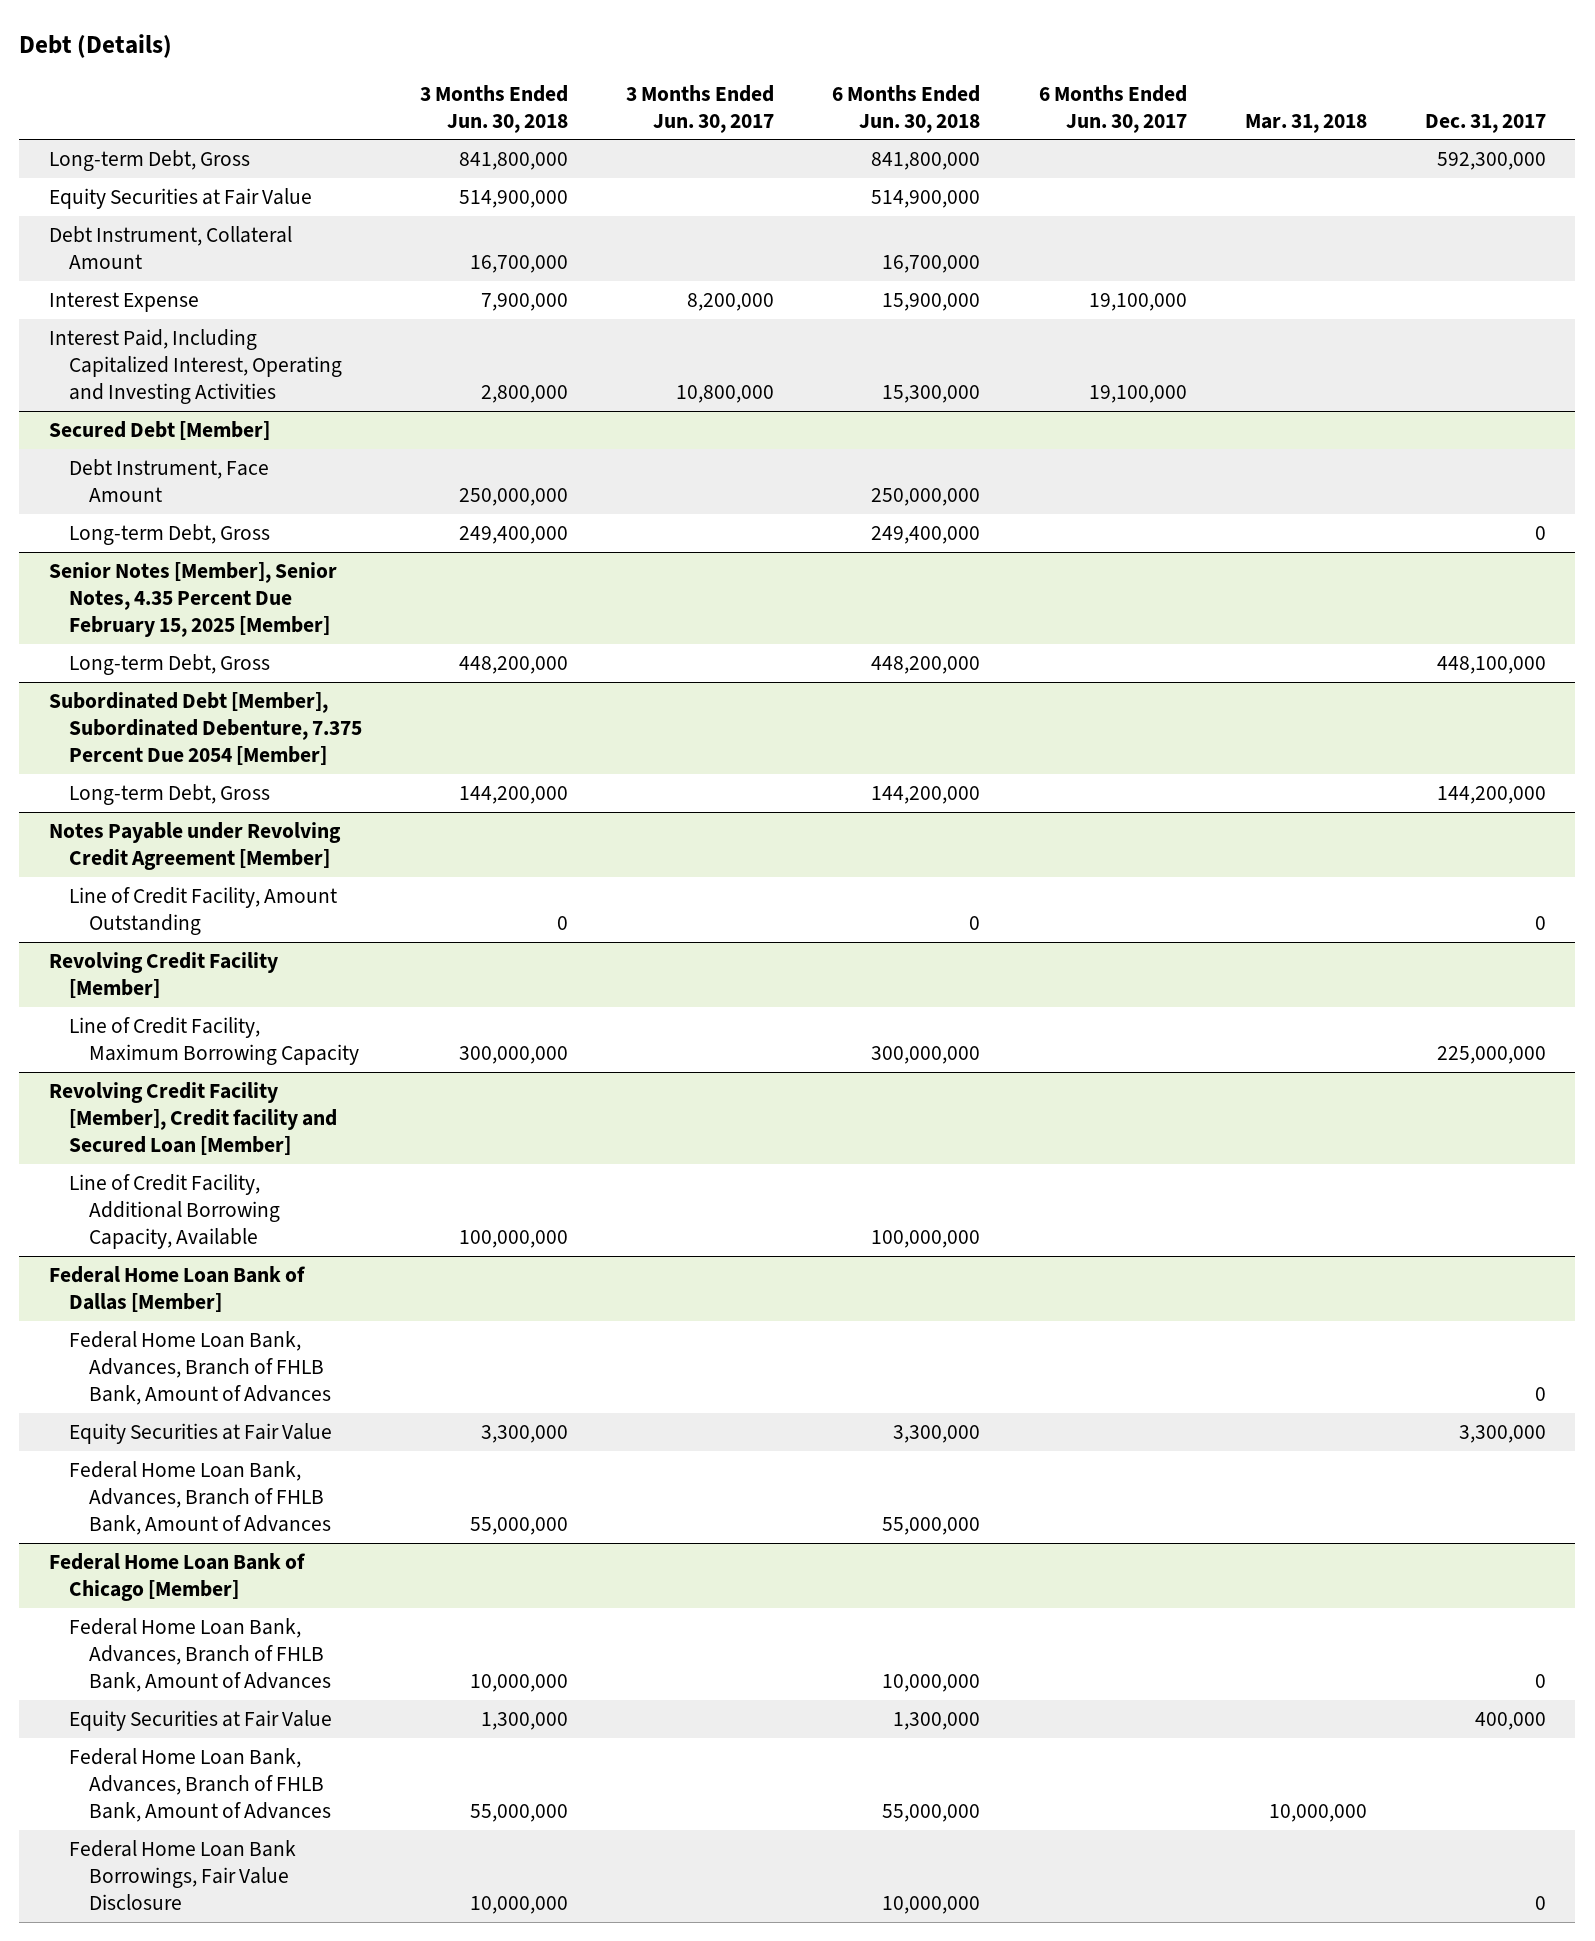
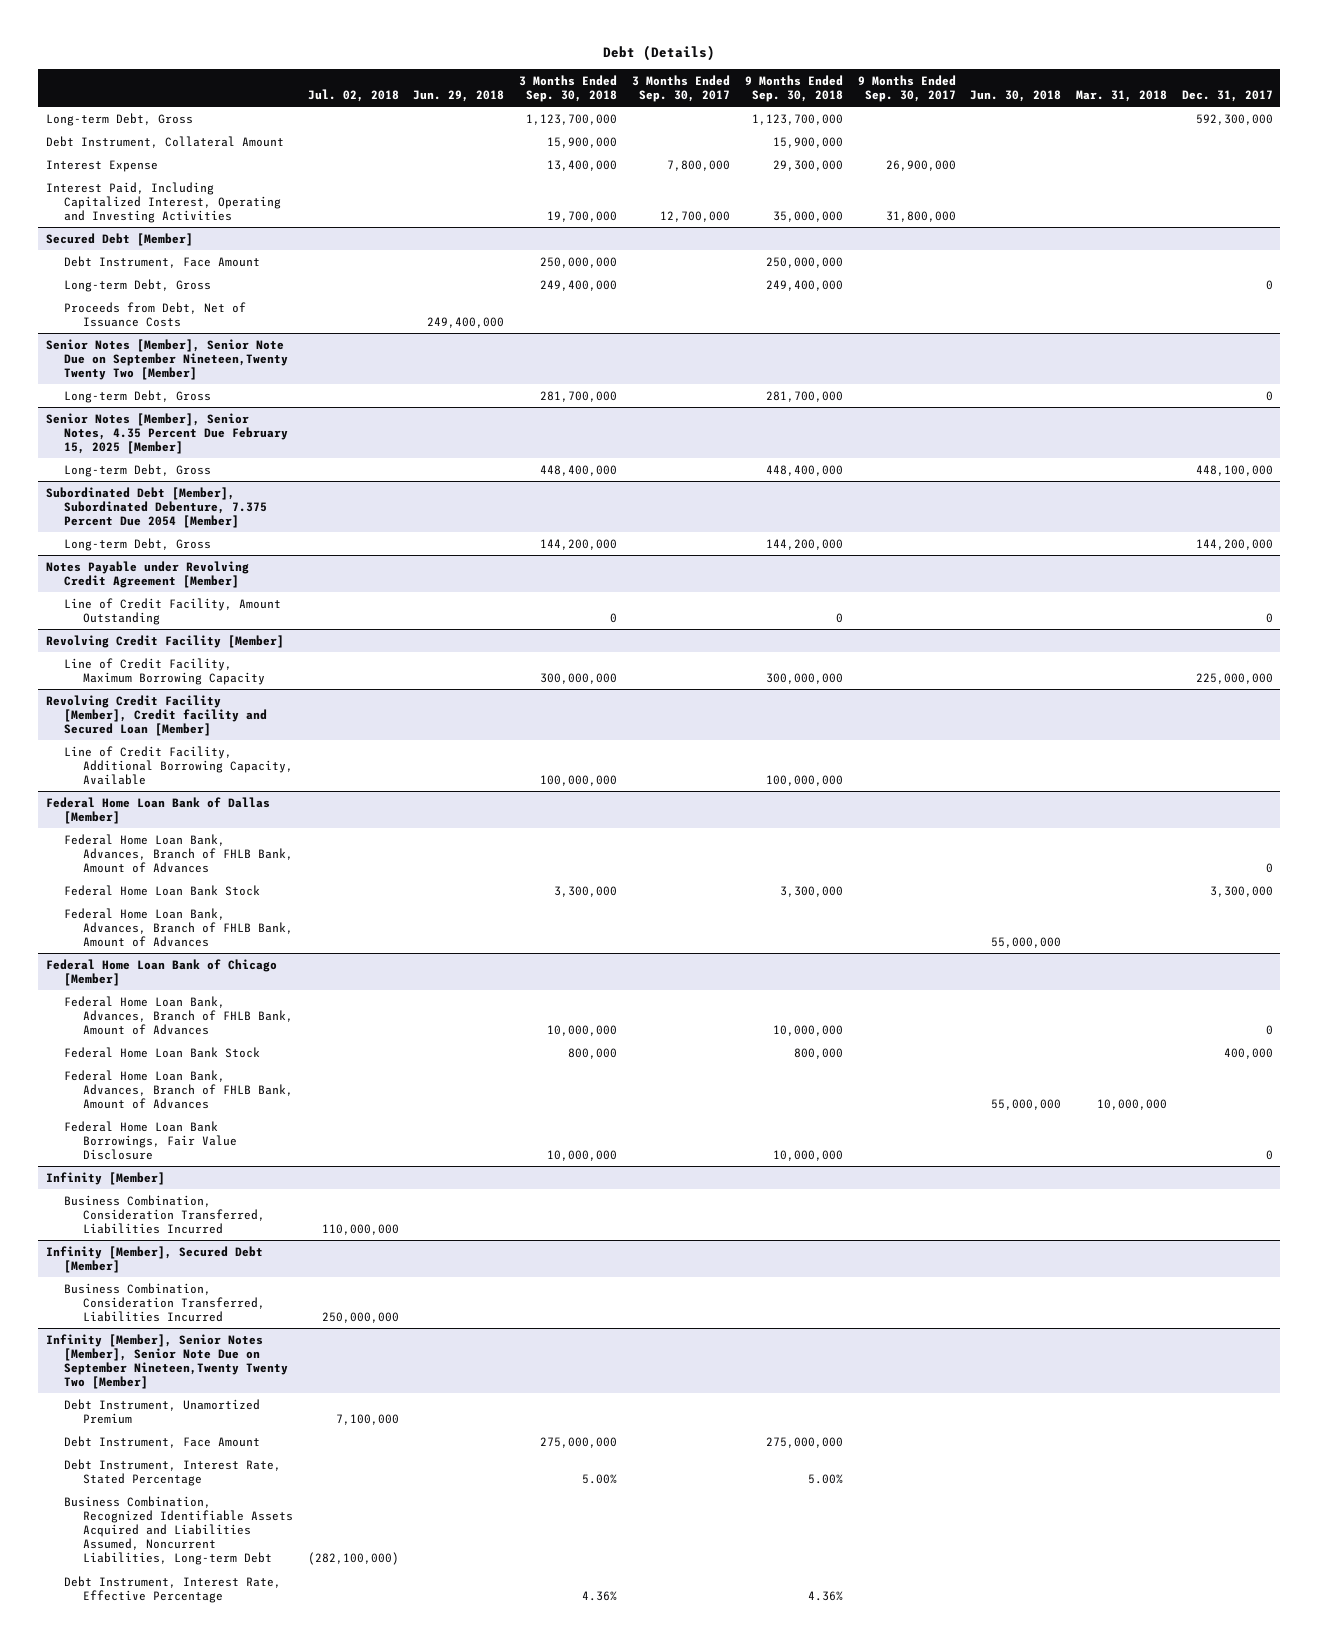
[420,84,569,133] 3 Months Ended Jun. 30, 2018 -> none
[626,84,775,133] 3 Months Ended Jun. 30, 2017 -> none
[832,84,981,133] 6 Months Ended Jun. 30, 2018 -> none
[1038,84,1187,133] 6 Months Ended Jun. 30, 2017 -> none
none -> [307,88,399,102] Jul. 02, 2018
none -> [413,89,505,102] Jun. 29, 2018
none -> [519,74,618,102] 3 Months Ended Sep. 30, 2018
none -> [631,74,730,102] 3 Months Ended Sep. 30, 2017
none -> [744,74,843,102] 9 Months Ended Sep. 30, 2018
none -> [857,74,956,102] 9 Months Ended Sep. 30, 2017
none -> [970,89,1062,102] Jun. 30, 2018
[48,187,312,209] Equity Securities at Fair Value -> none
none -> [64,301,247,327] Proceeds from Debt, Net of Issuance Costs
none -> [45,338,289,380] Senior Notes [Member], Senior Note Due on September Nineteen,Twenty Twenty Two [Member]
none -> [64,389,212,403] Long-term Debt, Gross
[68,1422,332,1444] Equity Securities at Fair Value -> none
none -> [64,884,261,896] Federal Home Loan Bank Stock
[68,1709,332,1731] Equity Securities at Fair Value -> none
none -> [64,1046,261,1058] Federal Home Loan Bank Stock
none -> [45,1171,165,1185] Infinity [Member]
none -> [64,1194,265,1234] Business Combination, Consideration Transferred, Liabilities Incurred
none -> [45,1245,263,1273] Infinity [Member], Secured Debt [Member]
none -> [64,1282,265,1322] Business Combination, Consideration Transferred, Liabilities Incurred
none -> [45,1333,289,1389] Infinity [Member], Senior Notes [Member], Senior Note Due on September Nineteen,Twenty Twenty Two [Member]
none -> [64,1398,261,1424] Debt Instrument, Unamortized Premium
none -> [64,1435,261,1448] Debt Instrument, Face Amount
none -> [64,1458,282,1486] Debt Instrument, Interest Rate, Stated Percentage
none -> [64,1495,293,1566] Business Combination, Recognized Identifiable Assets Acquired and Liabilities Assumed, Noncurrent Liabilities, Long-term Debt
none -> [64,1575,282,1603] Debt Instrument, Interest Rate, Effective Percentage

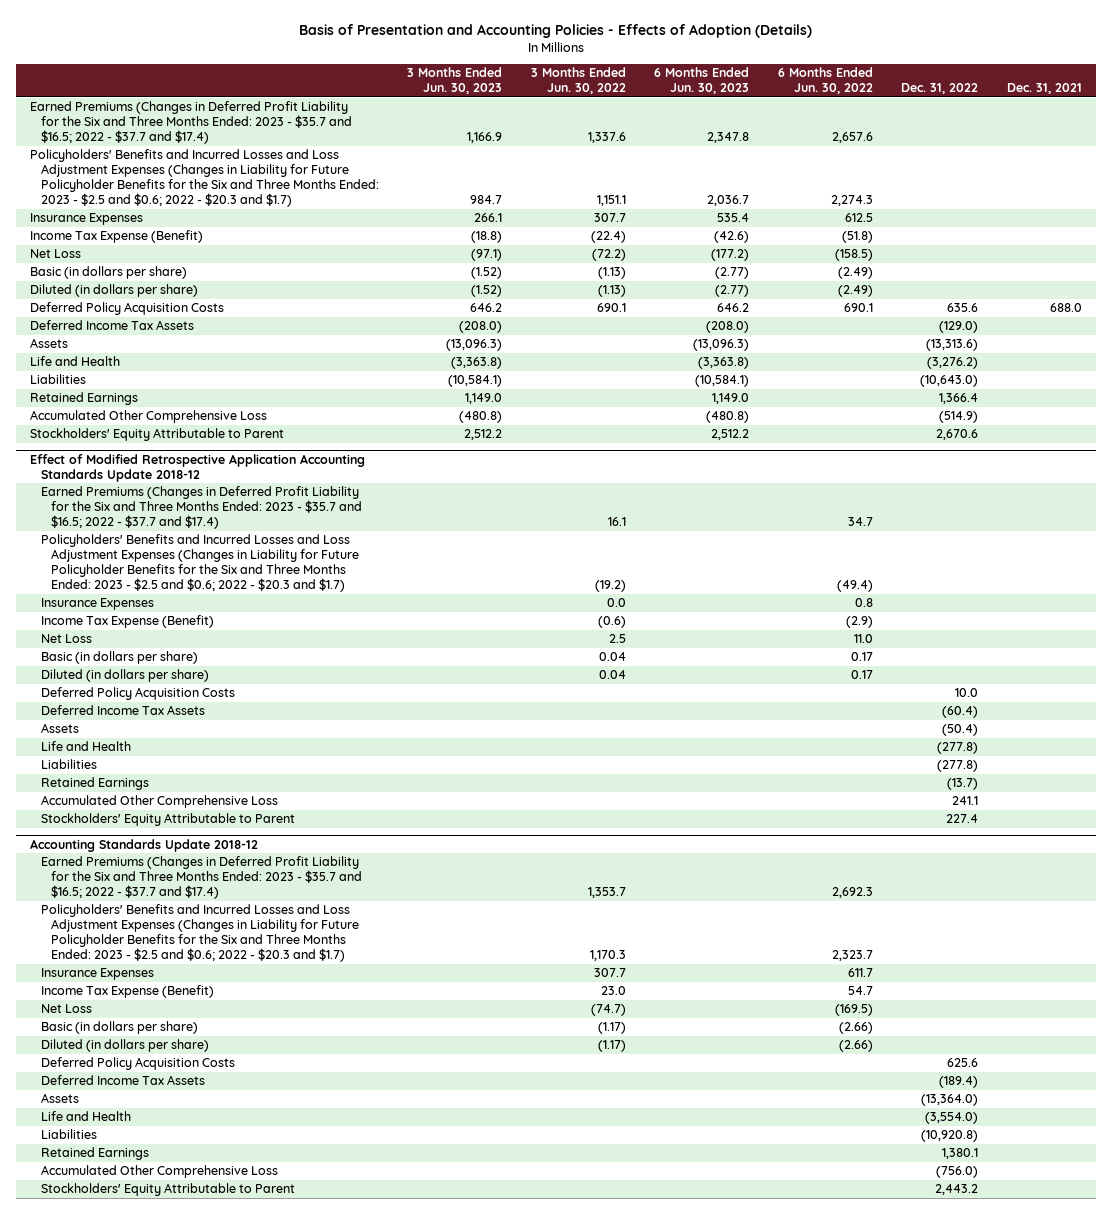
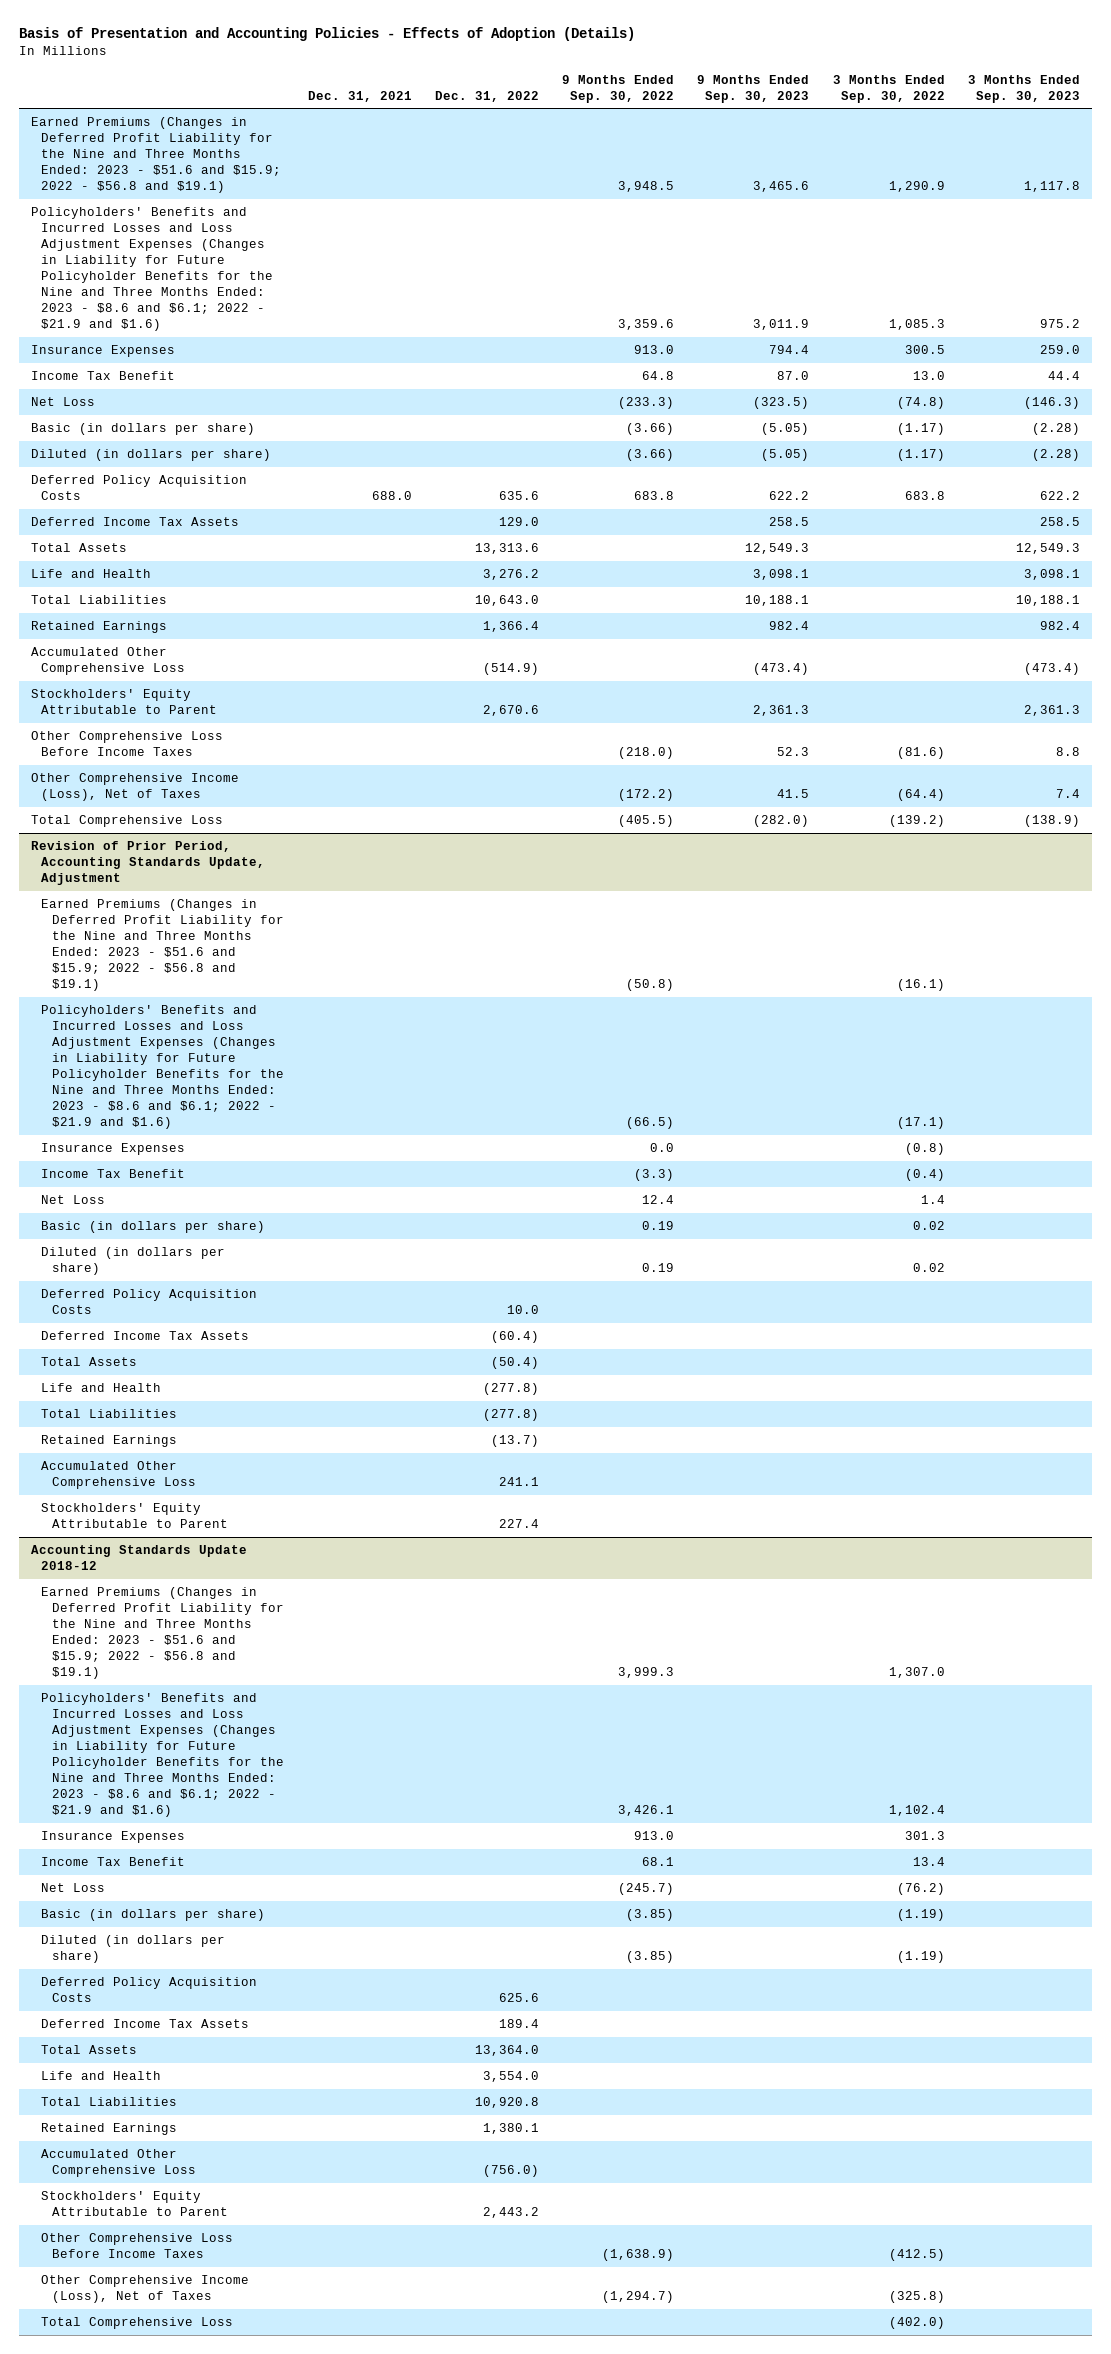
[407,67,503,95] 3 Months Ended Jun. 30, 2023 -> none
[530,67,626,95] 3 Months Ended Jun. 30, 2022 -> none
[654,67,750,95] 6 Months Ended Jun. 30, 2023 -> none
[777,67,873,95] 6 Months Ended Jun. 30, 2022 -> none
none -> [562,74,675,103] 9 Months Ended Sep. 30, 2022
none -> [697,74,810,103] 9 Months Ended Sep. 30, 2023
none -> [832,74,945,103] 3 Months Ended Sep. 30, 2022
none -> [968,74,1081,103] 3 Months Ended Sep. 30, 2023
[30,101,352,145] Earned Premiums (Changes in Deferred Profit Liability for the Six and Three Months Ended: 2023 - $35.7 and $16.5; 2022 - $37.7 and $17.4) -> [30,116,282,193] Earned Premiums (Changes in Deferred Profit Liability for the Nine and Three Months Ended: 2023 - $51.6 and $15.9; 2022 - $56.8 and $19.1)
[30,149,379,208] Policyholders' Benefits and Incurred Losses and Loss Adjustment Expenses (Changes in Liability for Future Policyholder Benefits for the Six and Three Months Ended: 2023 - $2.5 and $0.6; 2022 - $20.3 and $1.7) -> [30,206,274,331] Policyholders' Benefits and Incurred Losses and Loss Adjustment Expenses (Changes in Liability for Future Policyholder Benefits for the Nine and Three Months Ended: 2023 - $8.6 and $6.1; 2022 - $21.9 and $1.6)
[30,230,204,244] Income Tax Expense (Benefit) -> [30,370,175,380] Income Tax Benefit
[939,321,979,334] (129.0) -> [498,516,539,526] 129.0
[30,338,69,349] Assets -> [30,542,127,552] Total Assets
[926,339,979,352] (13,313.6) -> [474,542,539,554] 13,313.6
[927,357,979,370] (3,276.2) -> [482,568,539,580] 3,276.2
[30,374,87,385] Liabilities -> [30,594,167,604] Total Liabilities
[920,375,979,388] (10,643.0) -> [474,594,539,606] 10,643.0
none -> [30,730,223,756] Other Comprehensive Loss Before Income Taxes
none -> [30,772,239,801] Other Comprehensive Income (Loss), Net of Taxes
none -> [30,814,223,827] Total Comprehensive Loss
[30,453,366,482] Effect of Modified Retrospective Application Accounting Standards Update 2018-12 -> [30,840,266,885] Revision of Prior Period, Accounting Standards Update, Adjustment
[40,486,363,530] Earned Premiums (Changes in Deferred Profit Liability for the Six and Three Months Ended: 2023 - $35.7 and $16.5; 2022 - $37.7 and $17.4) -> [41,898,285,991] Earned Premiums (Changes in Deferred Profit Liability for the Nine and Three Months Ended: 2023 - $51.6 and $15.9; 2022 - $56.8 and $19.1)
[40,534,360,593] Policyholders' Benefits and Incurred Losses and Loss Adjustment Expenses (Changes in Liability for Future Policyholder Benefits for the Six and Three Months Ended: 2023 - $2.5 and $0.6; 2022 - $20.3 and $1.7) -> [41,1004,285,1129] Policyholders' Benefits and Incurred Losses and Loss Adjustment Expenses (Changes in Liability for Future Policyholder Benefits for the Nine and Three Months Ended: 2023 - $8.6 and $6.1; 2022 - $21.9 and $1.6)
[40,615,214,629] Income Tax Expense (Benefit) -> [41,1168,186,1178] Income Tax Benefit
[40,723,79,734] Assets -> [41,1356,138,1366] Total Assets
[40,759,97,770] Liabilities -> [41,1408,178,1418] Total Liabilities
[40,856,363,900] Earned Premiums (Changes in Deferred Profit Liability for the Six and Three Months Ended: 2023 - $35.7 and $16.5; 2022 - $37.7 and $17.4) -> [41,1586,285,1679] Earned Premiums (Changes in Deferred Profit Liability for the Nine and Three Months Ended: 2023 - $51.6 and $15.9; 2022 - $56.8 and $19.1)
[40,904,360,963] Policyholders' Benefits and Incurred Losses and Loss Adjustment Expenses (Changes in Liability for Future Policyholder Benefits for the Six and Three Months Ended: 2023 - $2.5 and $0.6; 2022 - $20.3 and $1.7) -> [41,1692,285,1817] Policyholders' Benefits and Incurred Losses and Loss Adjustment Expenses (Changes in Liability for Future Policyholder Benefits for the Nine and Three Months Ended: 2023 - $8.6 and $6.1; 2022 - $21.9 and $1.6)
[40,985,214,999] Income Tax Expense (Benefit) -> [41,1856,186,1866] Income Tax Benefit
[939,1076,979,1089] (189.4) -> [498,2018,539,2028] 189.4
[40,1093,79,1104] Assets -> [41,2044,138,2054] Total Assets
[921,1094,979,1107] (13,364.0) -> [474,2044,539,2056] 13,364.0
[925,1112,979,1125] (3,554.0) -> [482,2070,539,2082] 3,554.0
[40,1129,97,1140] Liabilities -> [41,2096,178,2106] Total Liabilities
[921,1130,979,1143] (10,920.8) -> [474,2096,539,2108] 10,920.8
none -> [41,2232,234,2258] Other Comprehensive Loss Before Income Taxes
none -> [41,2274,250,2303] Other Comprehensive Income (Loss), Net of Taxes
none -> [41,2316,234,2329] Total Comprehensive Loss

